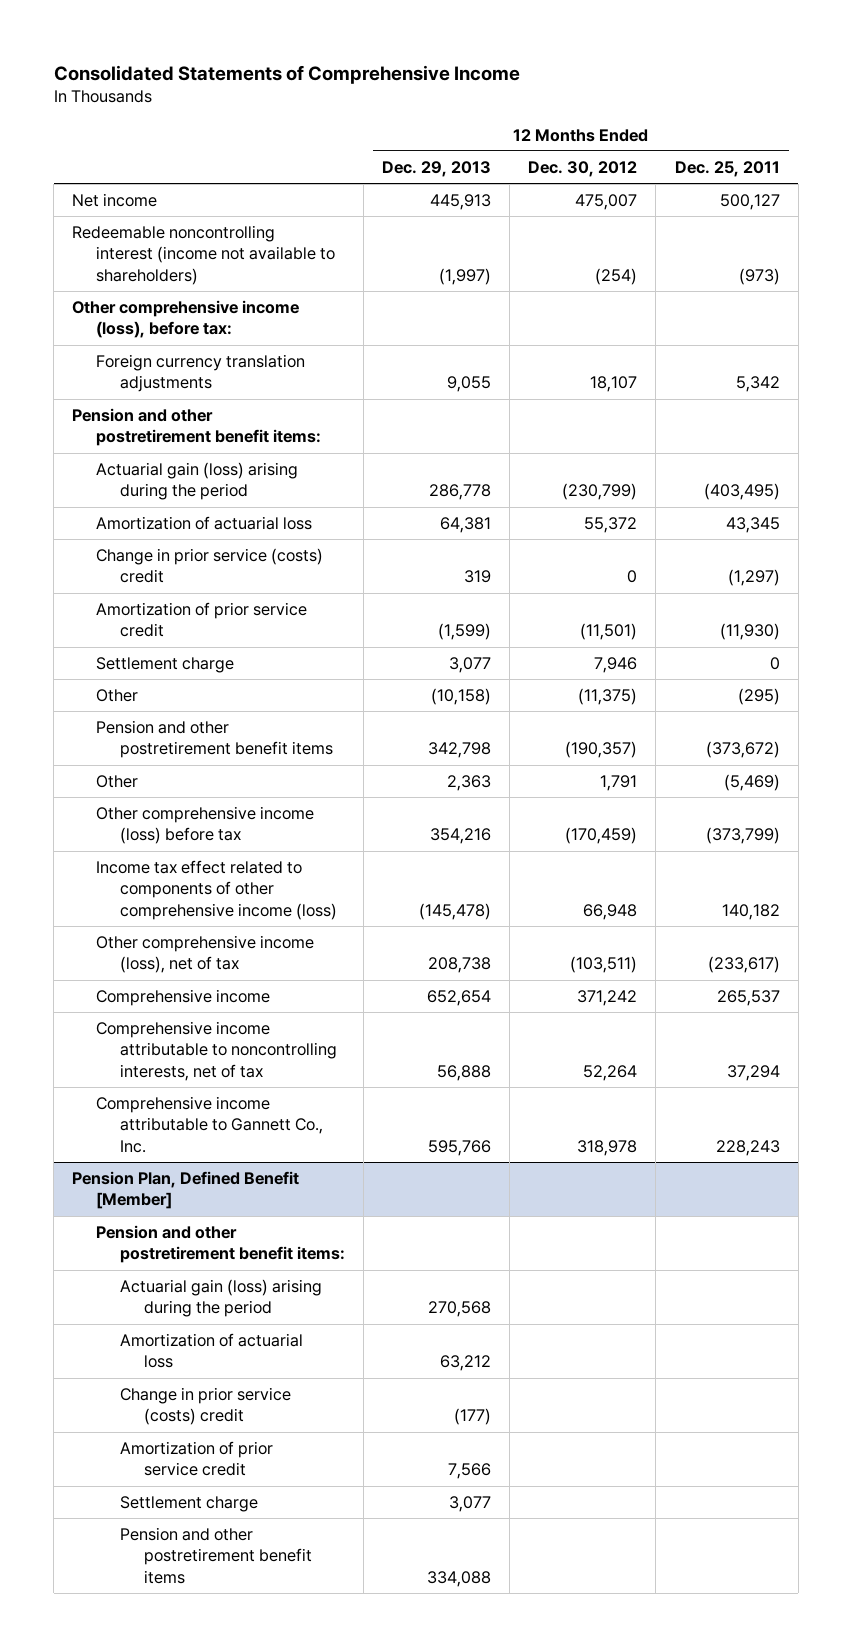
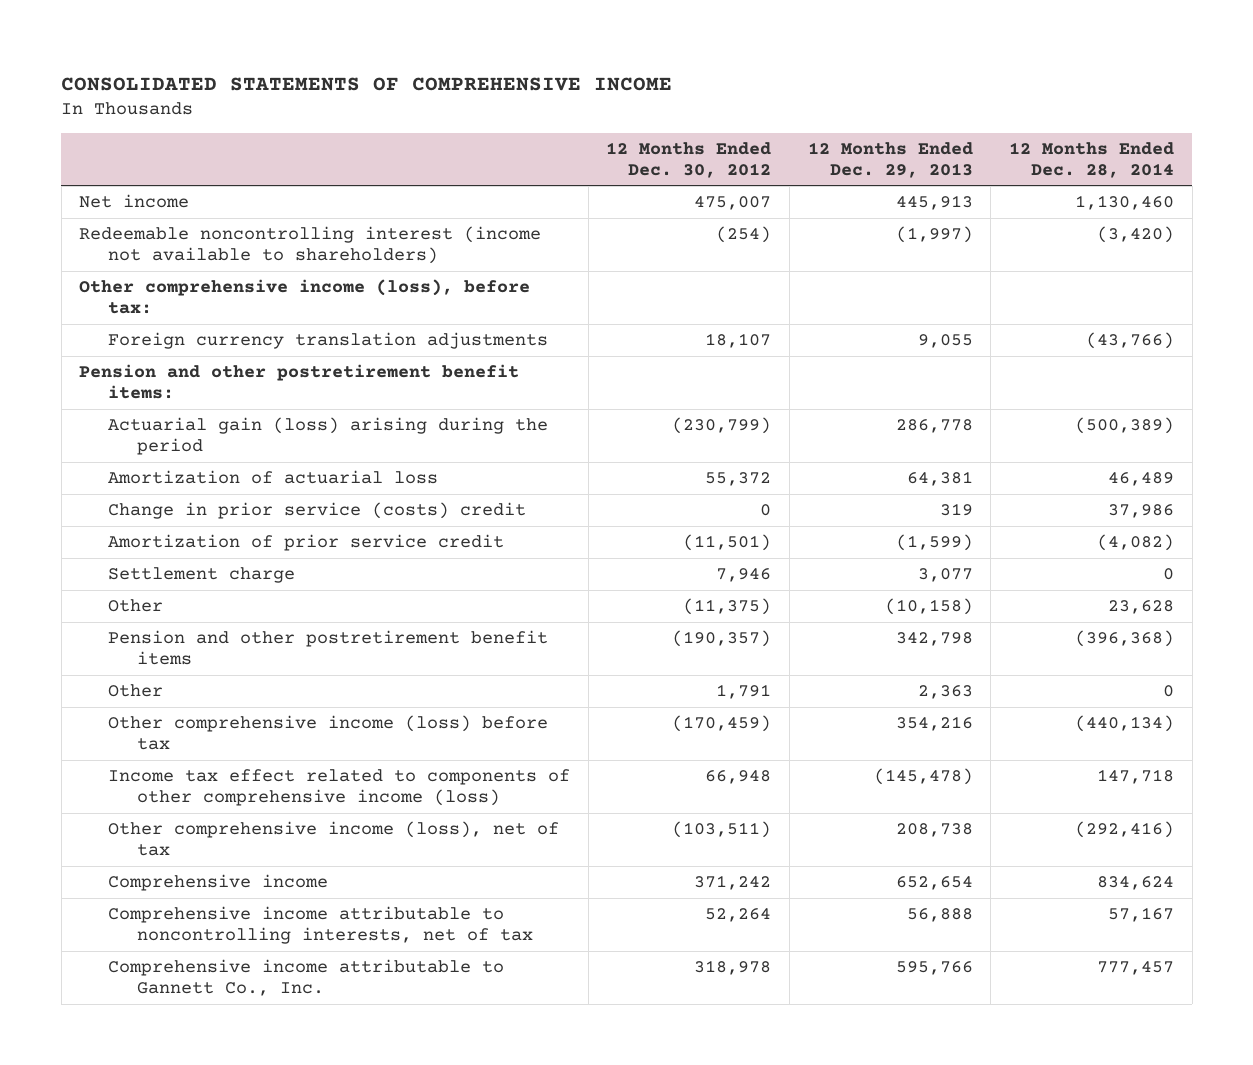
[53,64,520,84] Consolidated Statements of Comprehensive Income -> [61,76,673,91] CONSOLIDATED STATEMENTS OF COMPREHENSIVE INCOME
[674,161,780,178] Dec. 25, 2011 -> none
none -> [1008,141,1174,178] 12 Months Ended Dec. 28, 2014
[72,1171,300,1210] Pension Plan, Defined Benefit [Member] -> none
[96,1225,346,1264] Pension and other postretirement benefit items: -> none
[120,1279,323,1318] Actuarial gain (loss) arising during the period -> none
[120,1333,304,1369] Amortization of actuarial loss -> none
[120,1387,292,1426] Change in prior service (costs) credit -> none
[120,1441,274,1477] Amortization of prior service credit -> none
[120,1496,259,1513] Settlement charge -> none
[120,1527,313,1584] Pension and other postretirement benefit items -> none

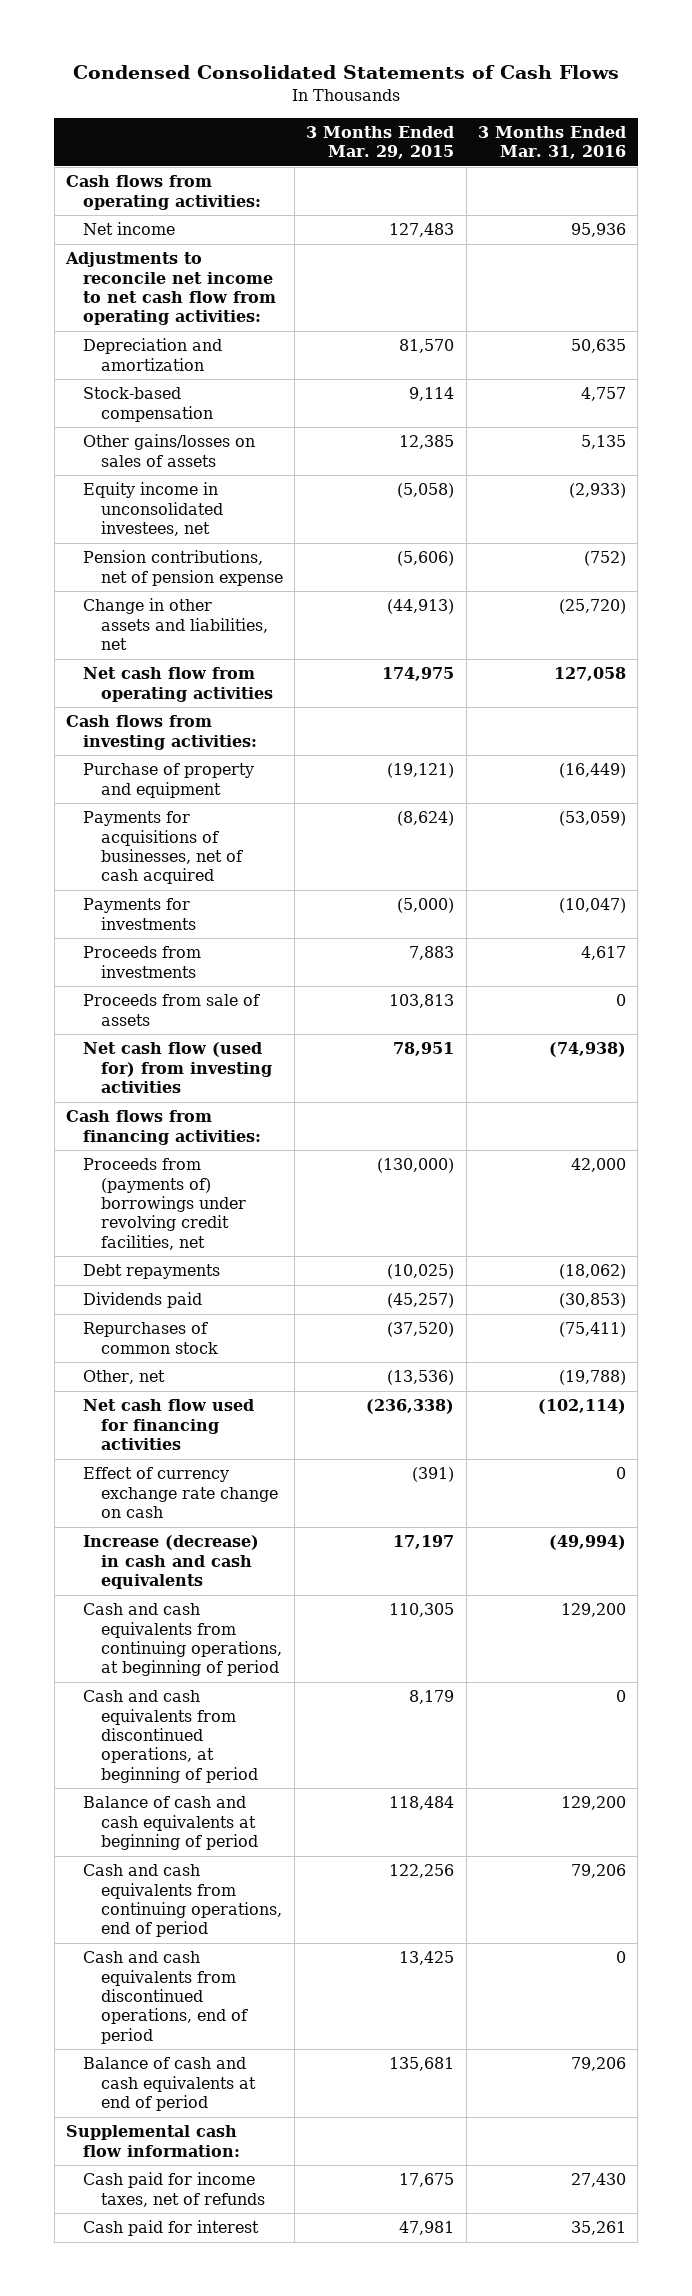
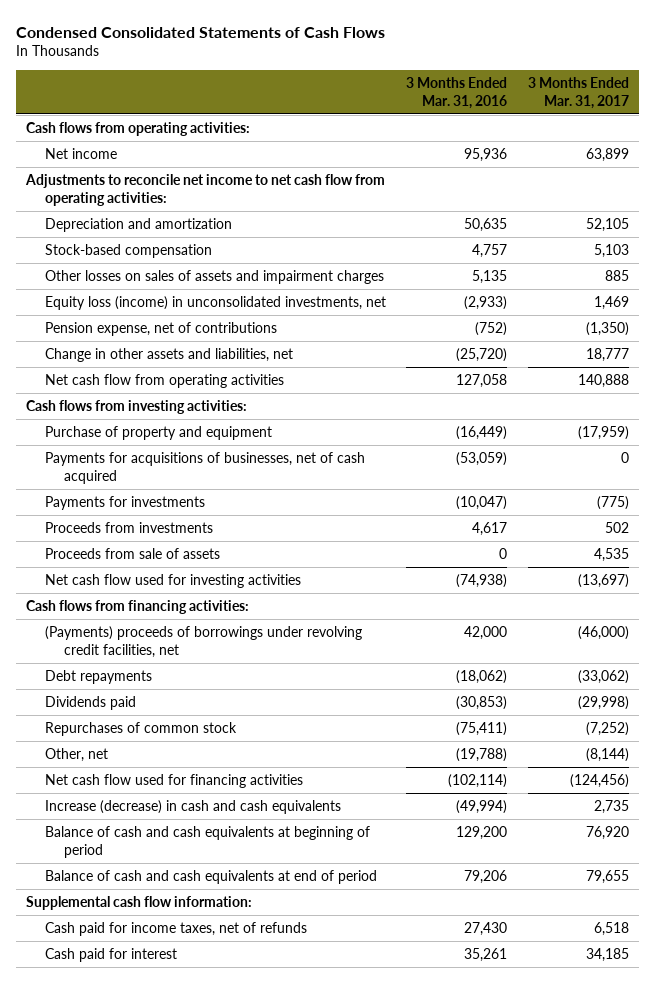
[306,126,455,160] 3 Months Ended Mar. 29, 2015 -> none
none -> [527,77,629,109] 3 Months Ended Mar. 31, 2017
[83,434,256,467] Other gains/losses on sales of assets -> [44,269,384,284] Other losses on sales of assets and impairment charges
[83,482,223,536] Equity income in unconsolidated investees, net -> [44,295,386,310] Equity loss (income) in unconsolidated investments, net
[83,550,283,586] Pension contributions, net of pension expense -> [44,321,277,336] Pension expense, net of contributions
[83,1042,272,1093] Net cash flow (used for) from investing activities -> [44,573,301,588] Net cash flow used for investing activities
[83,1158,246,1250] Proceeds from (payments of) borrowings under revolving credit facilities, net -> [44,625,362,658] (Payments) proceeds of borrowings under revolving credit facilities, net
[83,1467,278,1518] Effect of currency exchange rate change on cash -> none
[83,1603,282,1677] Cash and cash equivalents from continuing operations, at beginning of period -> none
[83,1690,258,1783] Cash and cash equivalents from discontinued operations, at beginning of period -> none
[83,1864,282,1938] Cash and cash equivalents from continuing operations, end of period -> none
[83,1951,248,2044] Cash and cash equivalents from discontinued operations, end of period -> none

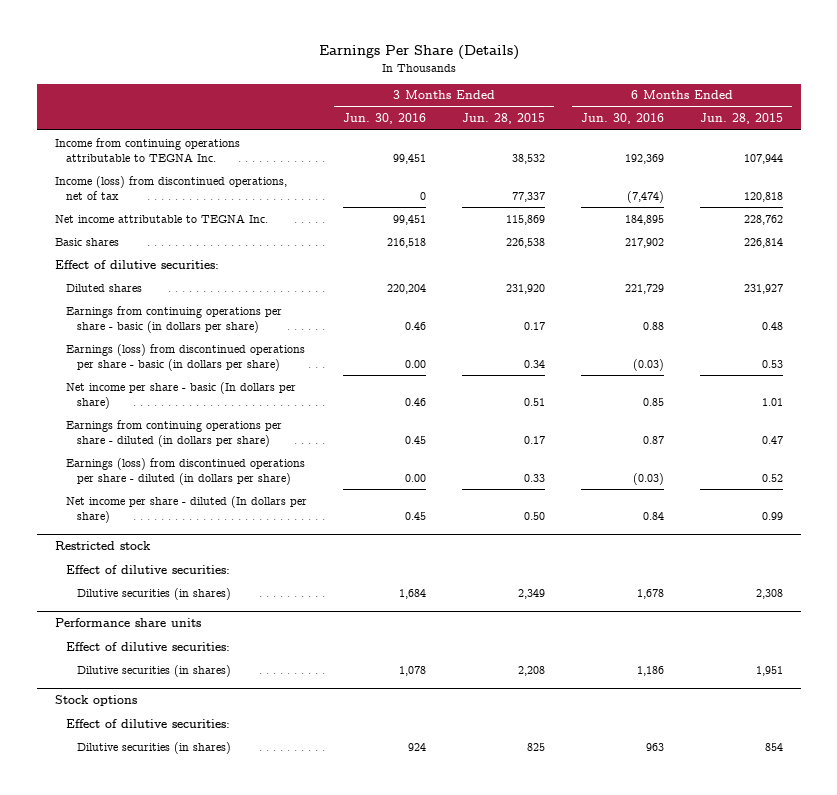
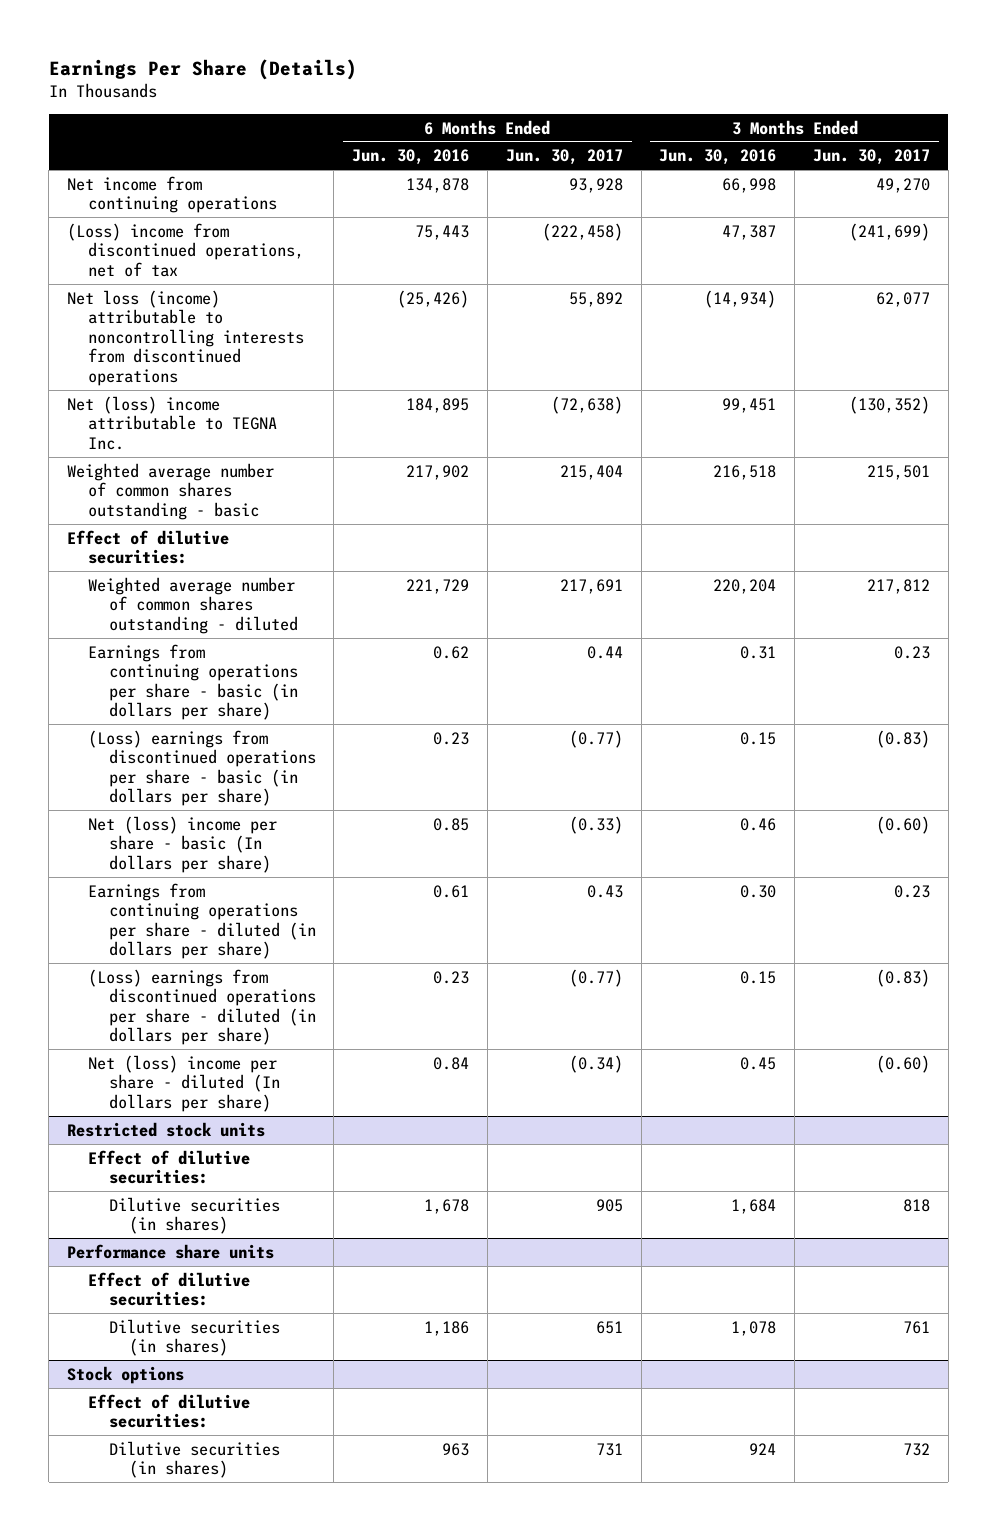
[461,113,545,125] Jun. 28, 2015 -> none
[699,113,783,125] Jun. 28, 2015 -> none
none -> [505,149,623,166] Jun. 30, 2017
none -> [813,149,931,166] Jun. 30, 2017
[54,137,240,162] Income from continuing operations attributable to TEGNA Inc. -> [67,175,277,214] Net income from continuing operations
[392,153,426,164] 99,451 -> [722,177,777,193] 66,998
[624,153,664,164] 192,369 -> [406,177,470,193] 134,878
[54,175,287,200] Income (loss) from discontinued operations, net of tax -> [67,222,304,277] (Loss) income from discontinued operations, net of tax
[419,191,426,200] 0 -> [722,224,777,240] 47,387
[626,190,664,203] (7,474) -> [415,224,470,240] 75,443
none -> [67,289,304,386] Net loss (income) attributable to noncontrolling interests from discontinued operations
[54,213,268,223] Net income attributable to TEGNA Inc. -> [67,395,277,450] Net (loss) income attributable to TEGNA Inc.
[54,237,119,246] Basic shares -> [67,462,275,520] Weighted average number of common shares outstanding - basic
[65,283,142,292] Diluted shares -> [87,576,298,634] Weighted average number of common shares outstanding - diluted
[404,321,426,330] 0.46 -> [740,645,777,659] 0.31
[642,321,664,330] 0.88 -> [433,645,470,659] 0.62
[65,343,305,371] Earnings (loss) from discontinued operations per share - basic (in dollars per share) -> [87,729,316,807] (Loss) earnings from discontinued operations per share - basic (in dollars per share)
[404,359,426,368] 0.00 -> [740,731,777,745] 0.15
[632,358,664,371] (0.03) -> [433,731,470,745] 0.23
[65,381,296,409] Net income per share - basic (In dollars per share) -> [87,815,277,873] Net (loss) income per share - basic (In dollars per share)
[404,435,426,444] 0.45 -> [740,884,777,898] 0.30
[642,435,664,444] 0.87 -> [433,884,470,898] 0.61
[65,457,305,485] Earnings (loss) from discontinued operations per share - diluted (in dollars per share) -> [87,968,316,1046] (Loss) earnings from discontinued operations per share - diluted (in dollars per share)
[404,473,426,482] 0.00 -> [740,970,777,984] 0.15
[632,472,664,485] (0.03) -> [433,970,470,984] 0.23
[65,495,307,523] Net income per share - diluted (In dollars per share) -> [87,1054,280,1112] Net (loss) income per share - diluted (In dollars per share)
[54,541,151,551] Restricted stock -> [67,1121,266,1137] Restricted stock units

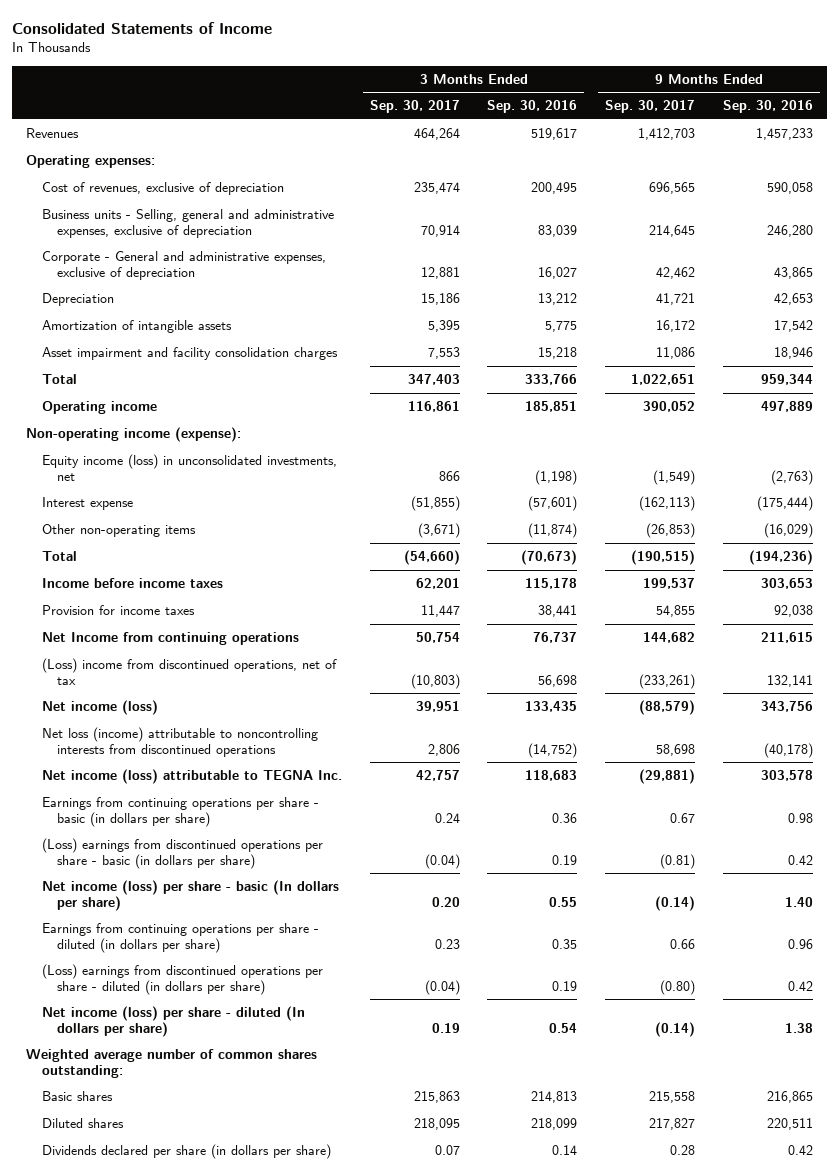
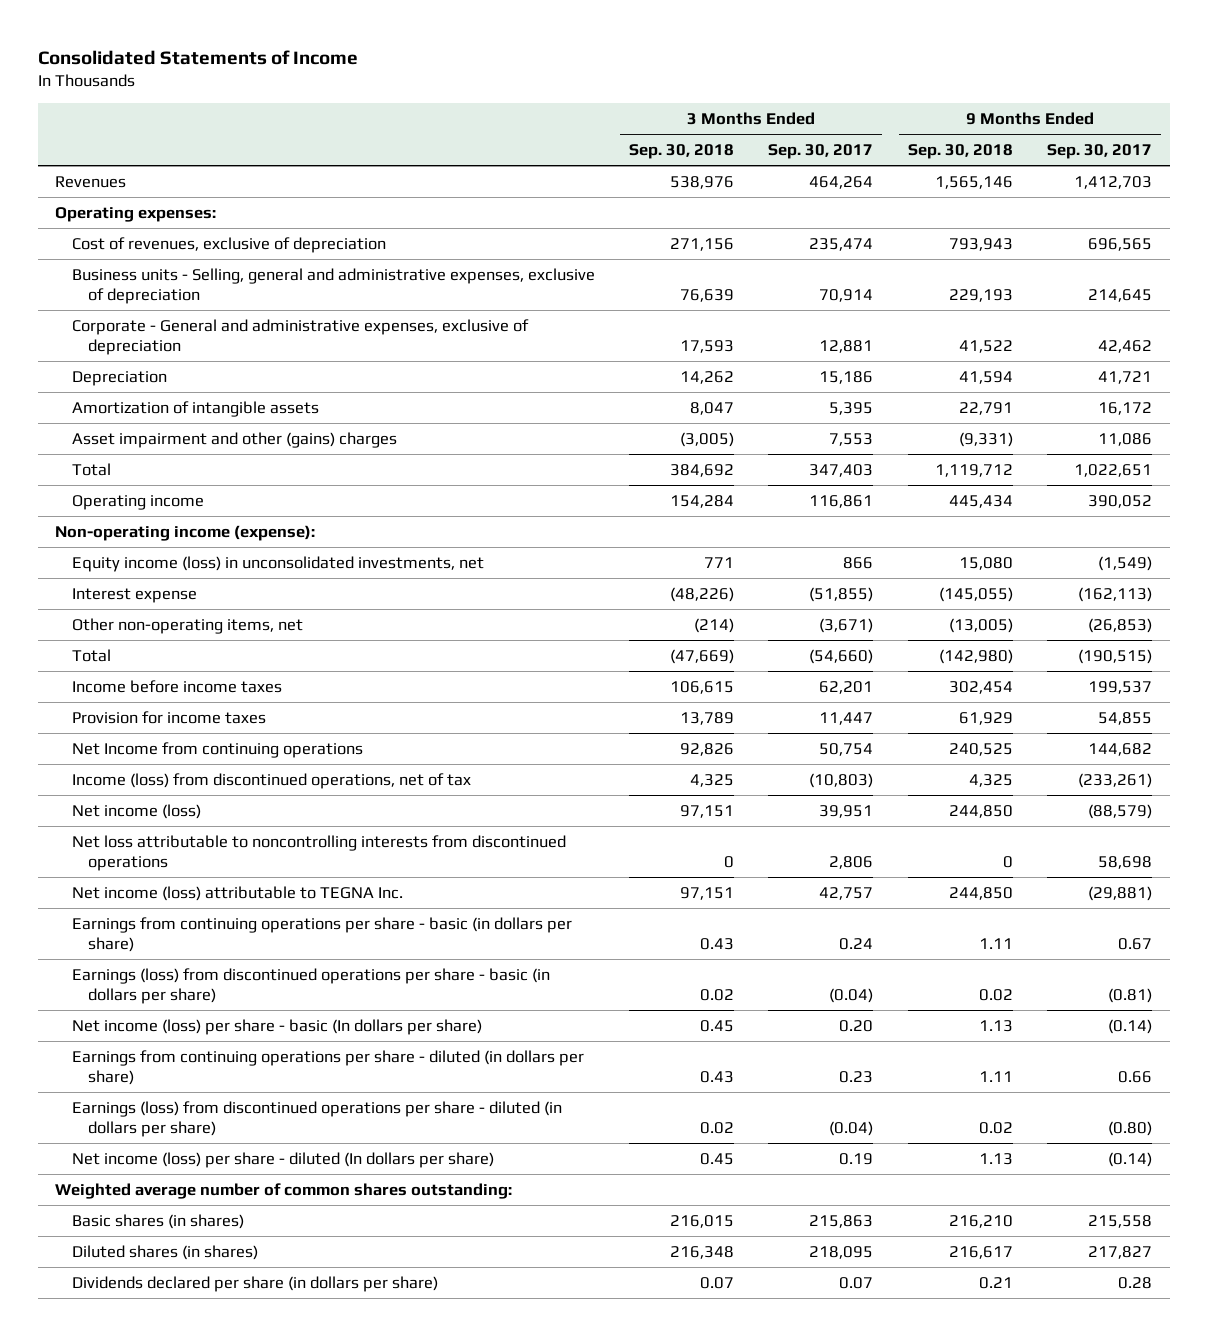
[487,100,578,114] Sep. 30, 2016 -> none
[723,100,814,114] Sep. 30, 2016 -> none
none -> [629,144,735,160] Sep. 30, 2018
none -> [907,144,1013,160] Sep. 30, 2018
[41,347,338,361] Asset impairment and facility consolidation charges -> [71,431,397,448] Asset impairment and other (gains) charges
[41,524,196,538] Other non-operating items -> [71,617,303,634] Other non-operating items, net
[41,658,337,685] (Loss) income from discontinued operations, net of tax -> [71,772,471,789] Income (loss) from discontinued operations, net of tax
[41,727,318,757] Net loss (income) attributable to noncontrolling interests from discontinued operations -> [71,834,566,872] Net loss attributable to noncontrolling interests from discontinued operations
[41,838,323,869] (Loss) earnings from discontinued operations per share - basic (in dollars per share) -> [71,967,550,1005] Earnings (loss) from discontinued operations per share - basic (in dollars per share)
[41,964,323,995] (Loss) earnings from discontinued operations per share - diluted (in dollars per share) -> [71,1100,562,1138] Earnings (loss) from discontinued operations per share - diluted (in dollars per share)
[41,1091,113,1102] Basic shares -> [71,1213,244,1229] Basic shares (in shares)
[41,1118,124,1129] Diluted shares -> [71,1244,258,1260] Diluted shares (in shares)

